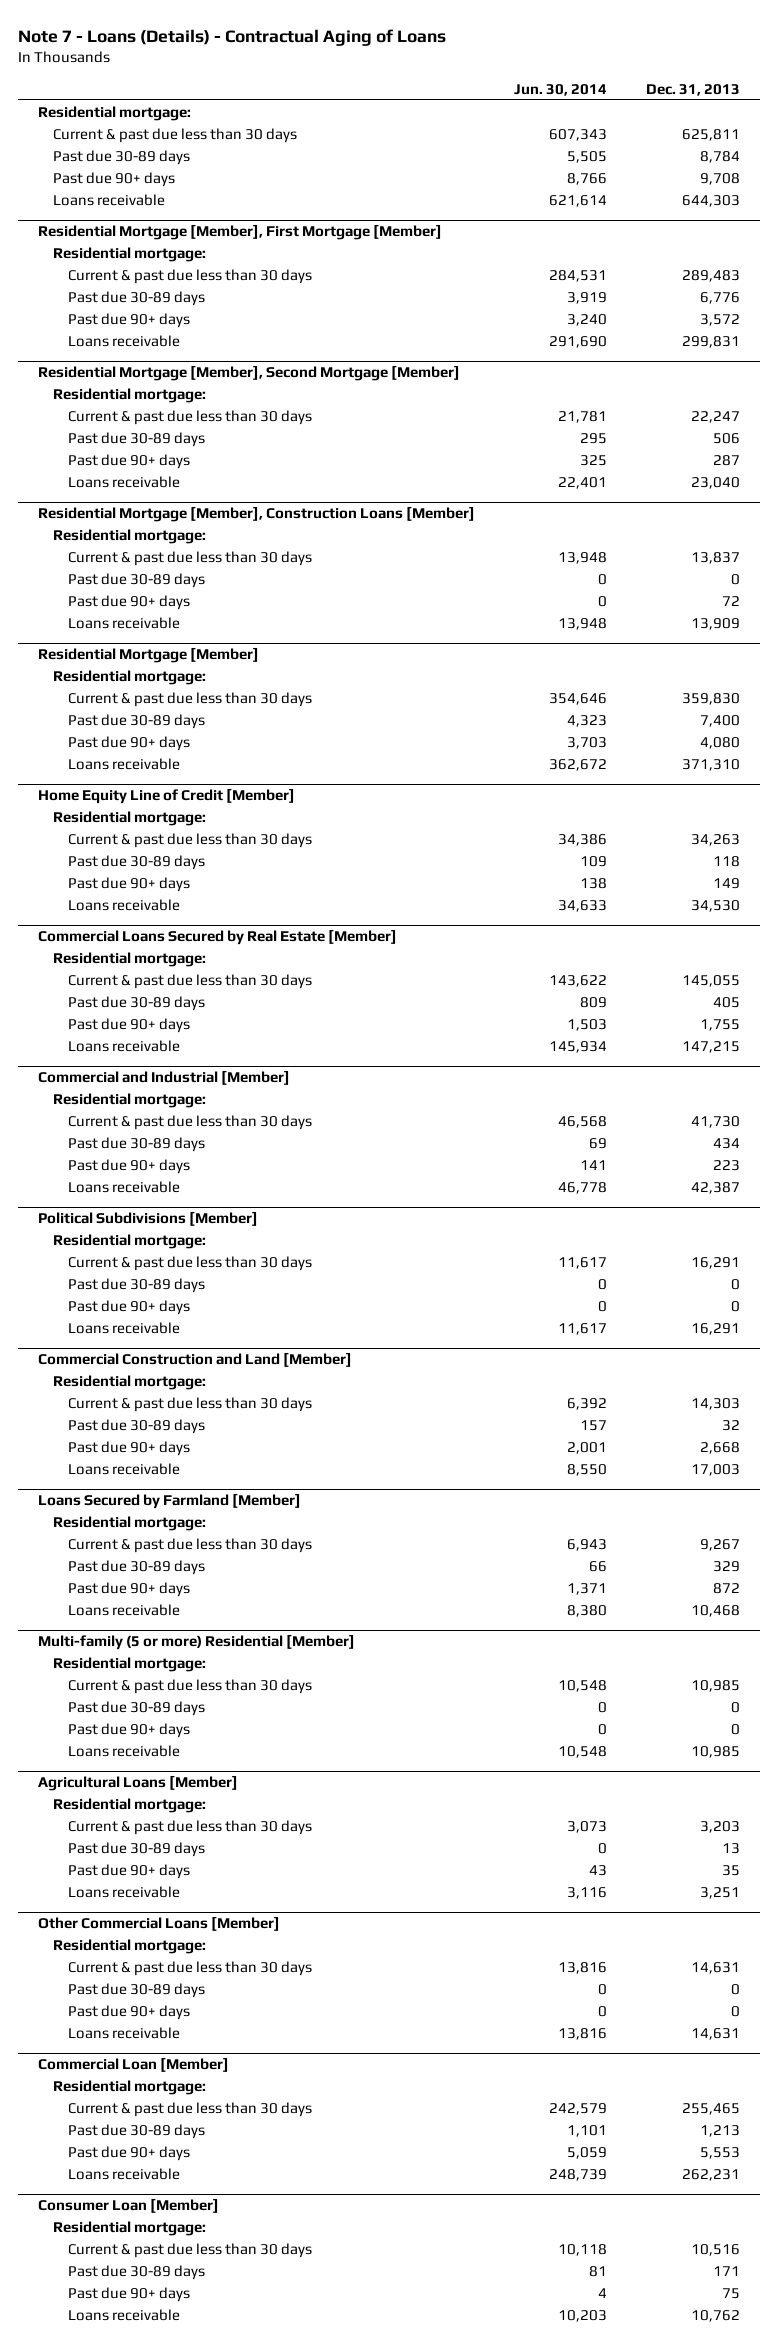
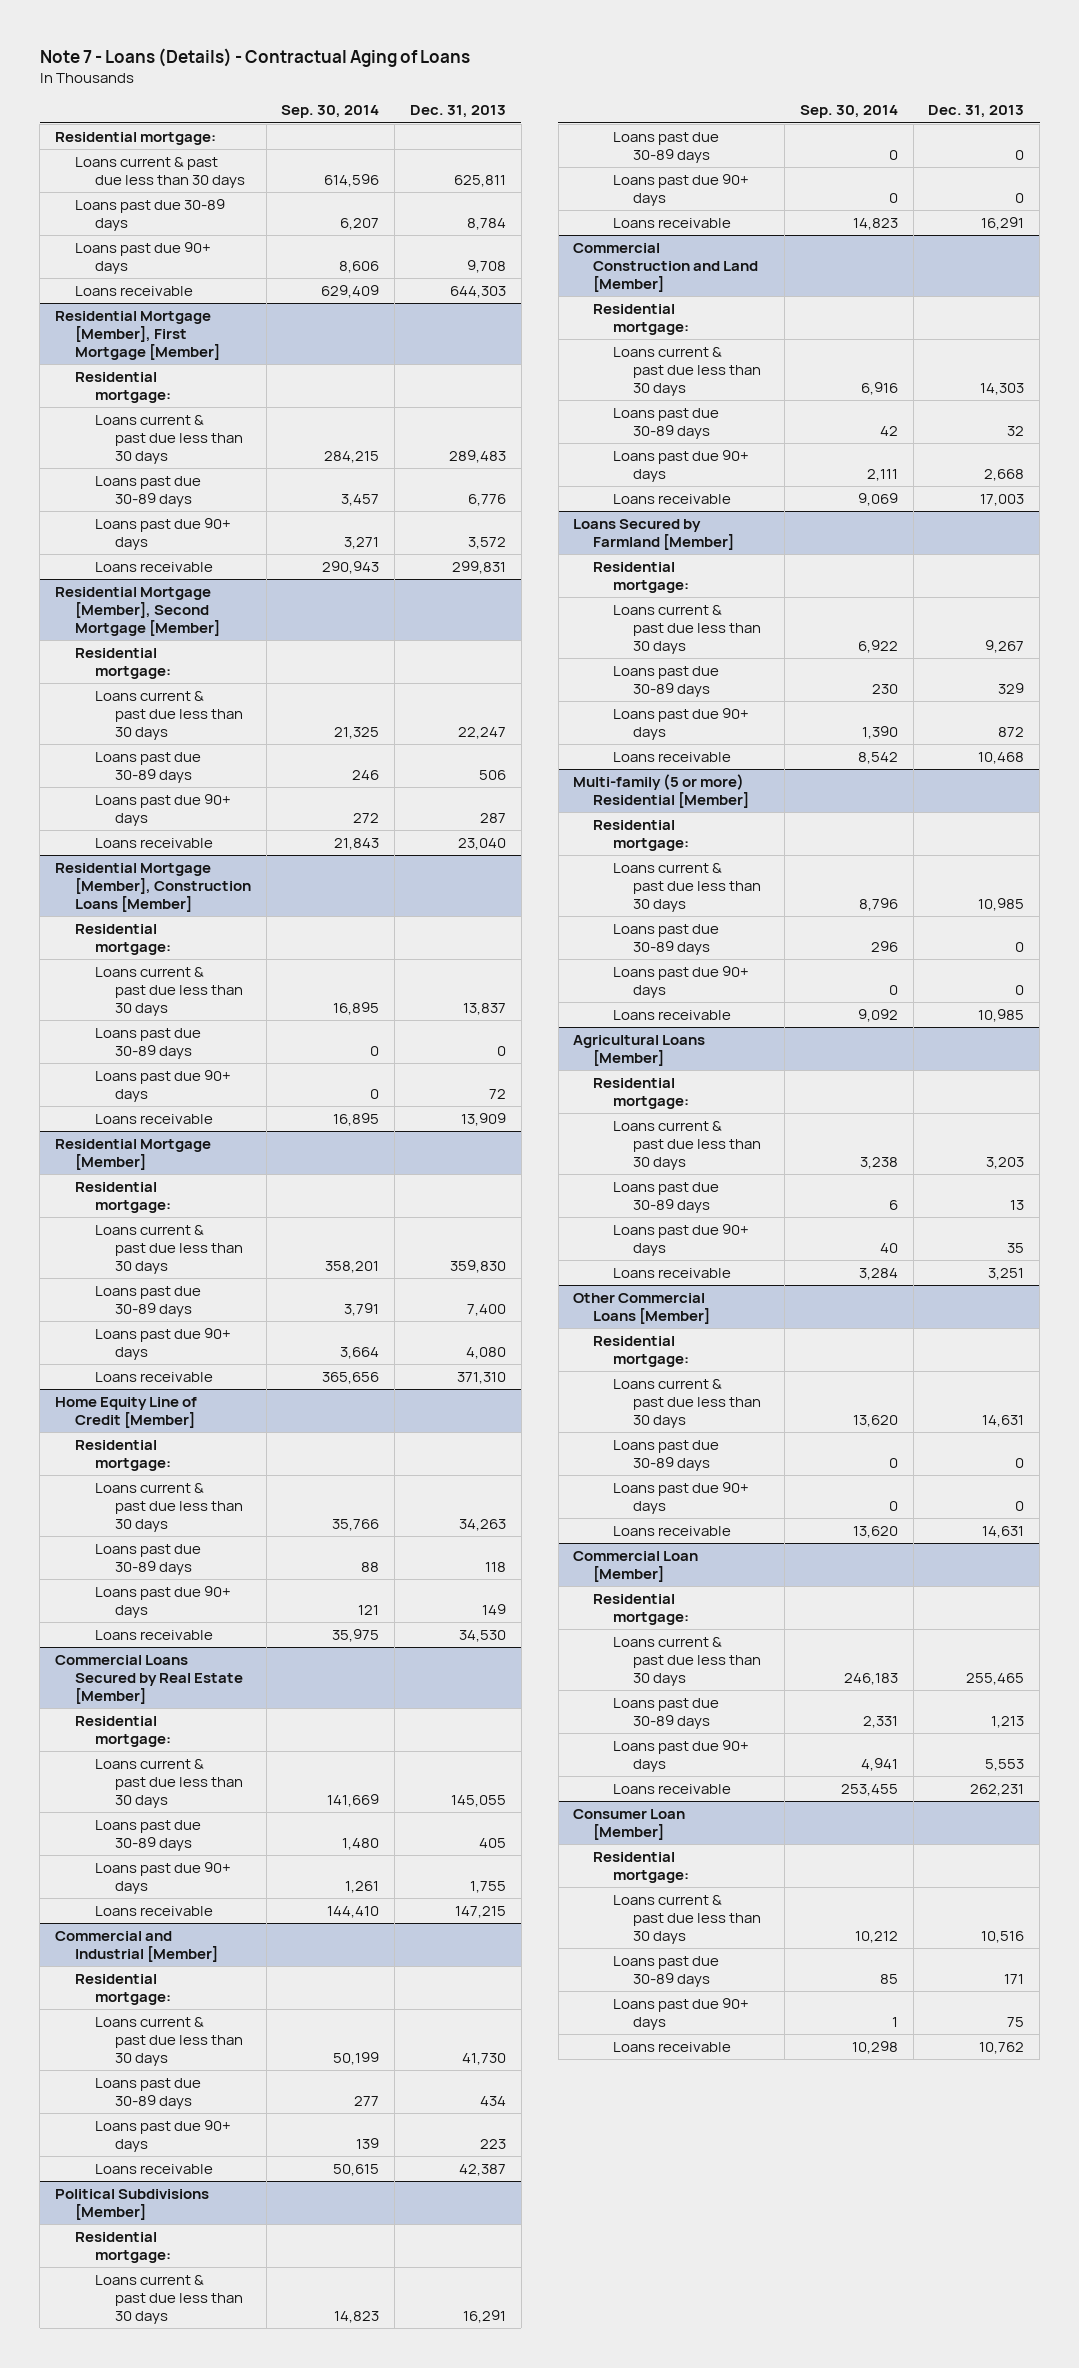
[513,83,607,96] Jun. 30, 2014 -> none
none -> [281,105,380,119] Sep. 30, 2014
[52,128,297,144] Current & past due less than 30 days -> [74,156,245,188] Loans current & past due less than 30 days
[52,150,190,166] Past due 30-89 days -> [74,198,225,231] Loans past due 30-89 days
[52,172,175,188] Past due 90+ days -> [74,241,211,274] Loans past due 90+ days
[68,269,313,285] Current & past due less than 30 days -> [94,414,243,464] Loans current & past due less than 30 days
[68,291,206,307] Past due 30-89 days -> [94,475,201,507] Loans past due 30-89 days
[68,313,191,329] Past due 90+ days -> [94,517,231,550] Loans past due 90+ days
[68,410,313,426] Current & past due less than 30 days -> [94,690,243,740] Loans current & past due less than 30 days
[68,432,206,448] Past due 30-89 days -> [94,751,201,783] Loans past due 30-89 days
[68,454,191,470] Past due 90+ days -> [94,793,231,826] Loans past due 90+ days
[68,551,313,567] Current & past due less than 30 days -> [94,966,243,1016] Loans current & past due less than 30 days
[68,573,206,589] Past due 30-89 days -> [94,1027,201,1059] Loans past due 30-89 days
[68,595,191,611] Past due 90+ days -> [94,1069,231,1102] Loans past due 90+ days
[68,692,313,708] Current & past due less than 30 days -> [94,1224,243,1274] Loans current & past due less than 30 days
[68,714,206,730] Past due 30-89 days -> [94,1285,201,1317] Loans past due 30-89 days
[68,736,191,752] Past due 90+ days -> [94,1327,231,1360] Loans past due 90+ days
[68,833,313,849] Current & past due less than 30 days -> [94,1482,243,1532] Loans current & past due less than 30 days
[68,855,206,871] Past due 30-89 days -> [94,1543,201,1575] Loans past due 30-89 days
[68,877,191,893] Past due 90+ days -> [94,1585,231,1618] Loans past due 90+ days
[68,974,313,990] Current & past due less than 30 days -> [94,1758,243,1808] Loans current & past due less than 30 days
[68,996,206,1012] Past due 30-89 days -> [94,1819,201,1851] Loans past due 30-89 days
[68,1018,191,1034] Past due 90+ days -> [94,1861,231,1894] Loans past due 90+ days
[68,1115,313,1131] Current & past due less than 30 days -> [94,2016,243,2066] Loans current & past due less than 30 days
[68,1137,206,1153] Past due 30-89 days -> [94,2077,201,2109] Loans past due 30-89 days
[68,1159,191,1175] Past due 90+ days -> [94,2119,231,2152] Loans past due 90+ days
[68,1256,313,1272] Current & past due less than 30 days -> [94,2274,243,2324] Loans current & past due less than 30 days
[68,1278,206,1294] Past due 30-89 days -> [613,131,720,163] Loans past due 30-89 days
[68,1300,191,1316] Past due 90+ days -> [613,173,750,206] Loans past due 90+ days
[68,1397,313,1413] Current & past due less than 30 days -> [613,346,762,396] Loans current & past due less than 30 days
[68,1419,206,1435] Past due 30-89 days -> [613,407,720,439] Loans past due 30-89 days
[68,1441,191,1457] Past due 90+ days -> [613,449,750,482] Loans past due 90+ days
[68,1538,313,1554] Current & past due less than 30 days -> [613,604,762,654] Loans current & past due less than 30 days
[68,1560,206,1576] Past due 30-89 days -> [613,665,720,697] Loans past due 30-89 days
[68,1582,191,1598] Past due 90+ days -> [613,707,750,740] Loans past due 90+ days
[68,1679,313,1695] Current & past due less than 30 days -> [613,862,762,912] Loans current & past due less than 30 days
[68,1701,206,1717] Past due 30-89 days -> [613,923,720,955] Loans past due 30-89 days
[68,1723,191,1739] Past due 90+ days -> [613,965,750,998] Loans past due 90+ days
[68,1820,313,1836] Current & past due less than 30 days -> [613,1120,762,1170] Loans current & past due less than 30 days
[68,1842,206,1858] Past due 30-89 days -> [613,1181,720,1213] Loans past due 30-89 days
[68,1864,191,1880] Past due 90+ days -> [613,1223,750,1256] Loans past due 90+ days
[68,1961,313,1977] Current & past due less than 30 days -> [613,1378,762,1428] Loans current & past due less than 30 days
[68,1983,206,1999] Past due 30-89 days -> [613,1439,720,1471] Loans past due 30-89 days
[68,2005,191,2021] Past due 90+ days -> [613,1481,750,1514] Loans past due 90+ days
[68,2102,313,2118] Current & past due less than 30 days -> [613,1636,762,1686] Loans current & past due less than 30 days
[68,2124,206,2140] Past due 30-89 days -> [613,1697,720,1729] Loans past due 30-89 days
[68,2146,191,2162] Past due 90+ days -> [613,1739,750,1772] Loans past due 90+ days
[68,2243,313,2259] Current & past due less than 30 days -> [613,1894,762,1944] Loans current & past due less than 30 days
[68,2265,206,2281] Past due 30-89 days -> [613,1955,720,1987] Loans past due 30-89 days
[68,2287,191,2303] Past due 90+ days -> [613,1997,750,2030] Loans past due 90+ days

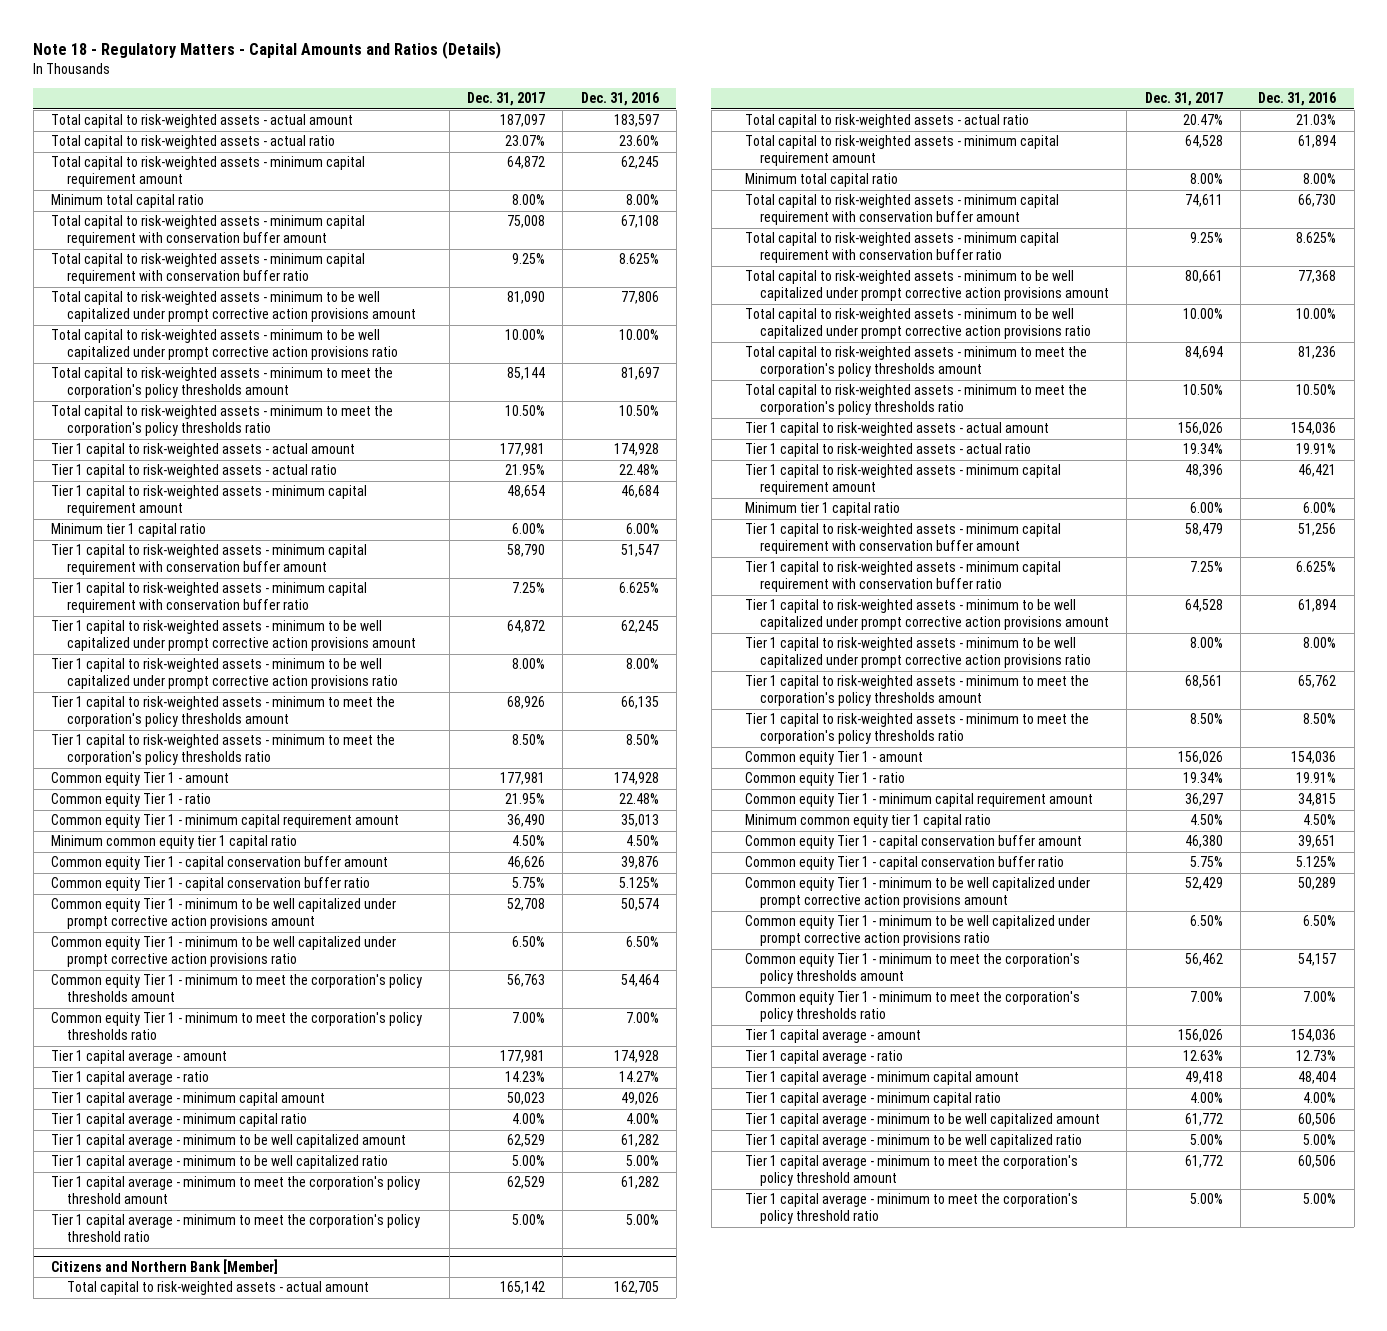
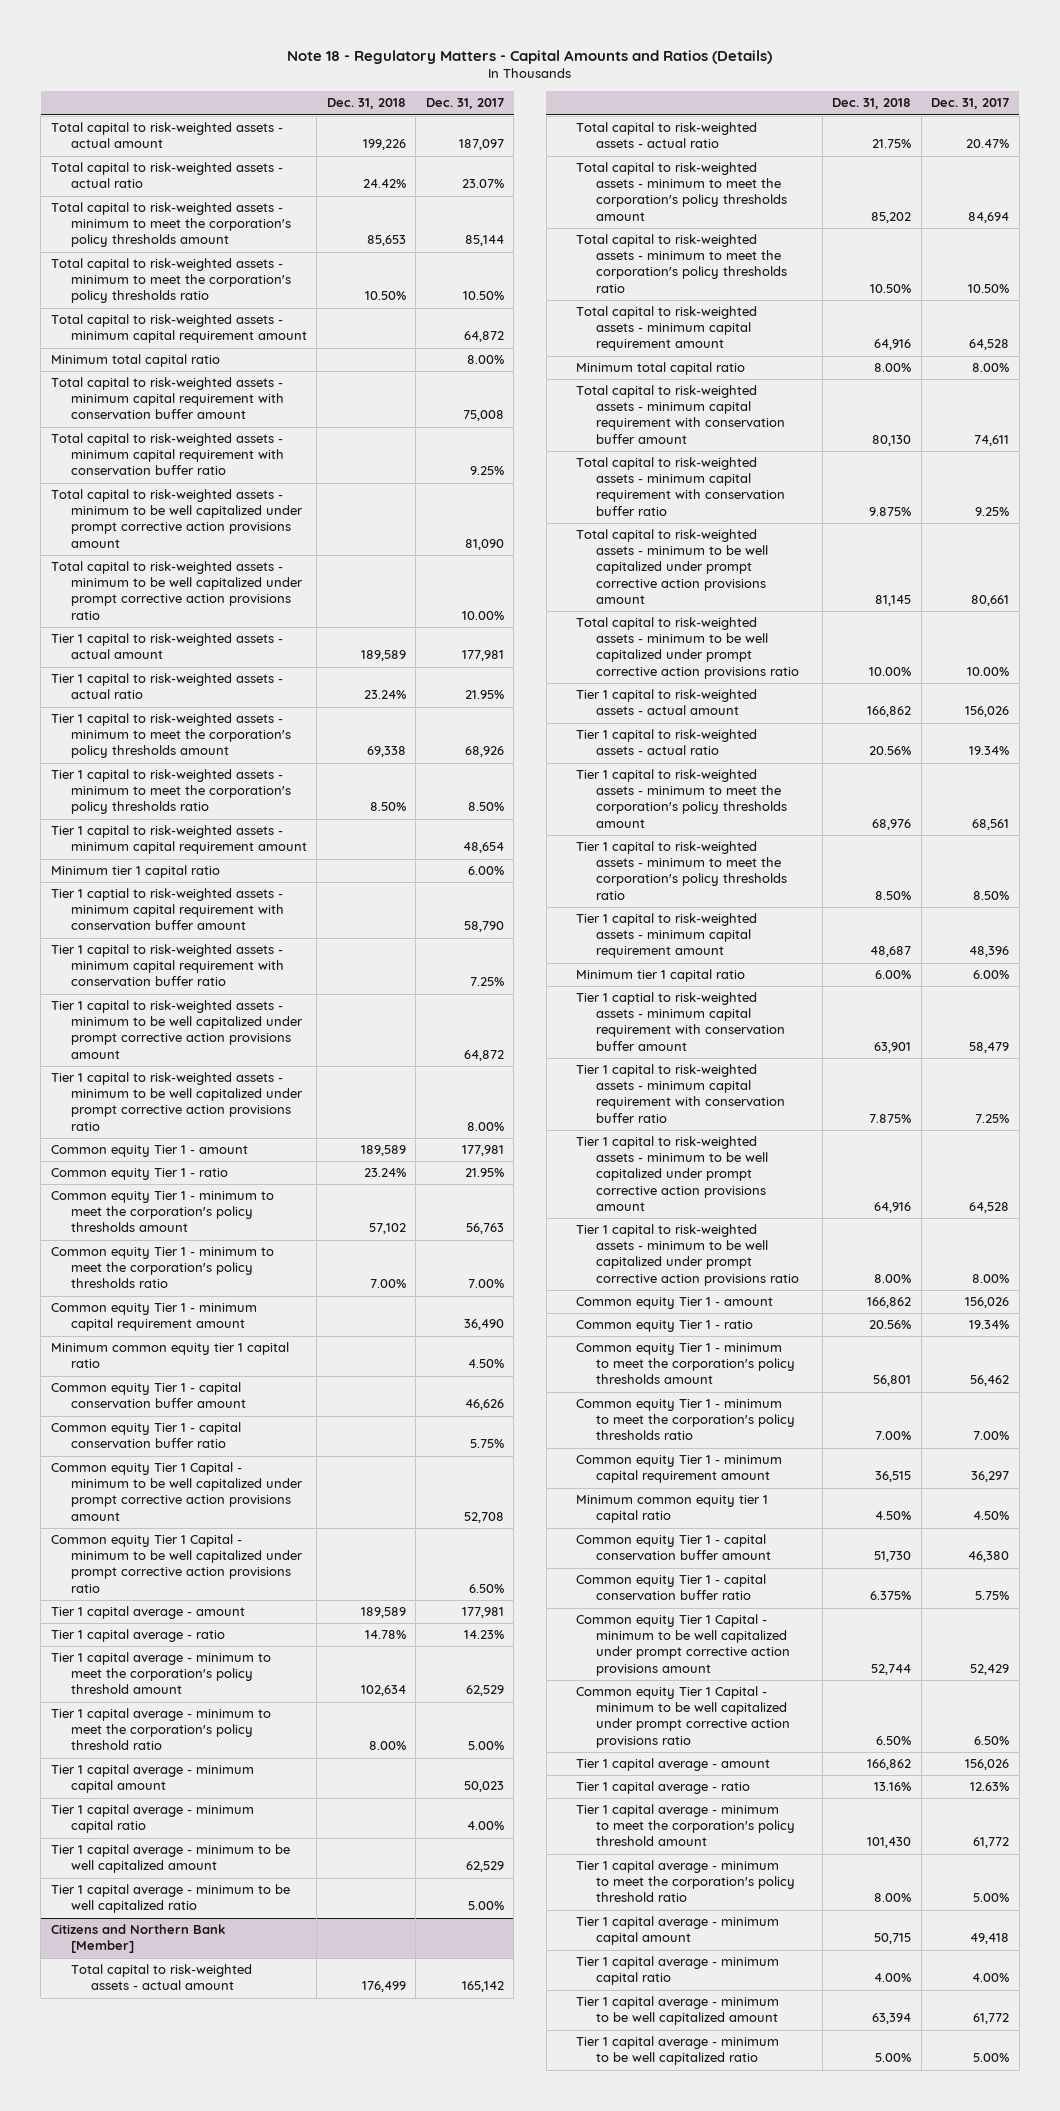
[580,92,659,107] Dec. 31, 2016 -> none
none -> [326,98,406,110] Dec. 31, 2018
[51,367,394,399] Total capital to risk-weighted assets - minimum to meet the corporation's policy thresholds amount -> [50,202,291,248] Total capital to risk-weighted assets - minimum to meet the corporation's policy thresholds amount
[51,405,394,437] Total capital to risk-weighted assets - minimum to meet the corporation's policy thresholds ratio -> [50,258,291,304] Total capital to risk-weighted assets - minimum to meet the corporation's policy thresholds ratio
[51,696,396,728] Tier 1 capital to risk-weighted assets - minimum to meet the corporation's policy thresholds amount -> [50,713,291,759] Tier 1 capital to risk-weighted assets - minimum to meet the corporation's policy thresholds amount
[51,734,396,766] Tier 1 capital to risk-weighted assets - minimum to meet the corporation's policy thresholds ratio -> [50,769,291,815] Tier 1 capital to risk-weighted assets - minimum to meet the corporation's policy thresholds ratio
[51,544,368,576] Tier 1 capital to risk-weighted assets - minimum capital requirement with conservation buffer amount -> [50,888,284,931] Tier 1 captial to risk-weighted assets - minimum capital requirement with conservation buffer amount
[51,974,423,1003] Common equity Tier 1 - minimum to meet the corporation's policy thresholds amount -> [50,1191,274,1233] Common equity Tier 1 - minimum to meet the corporation's policy thresholds amount
[51,1012,423,1041] Common equity Tier 1 - minimum to meet the corporation's policy thresholds ratio -> [50,1247,274,1289] Common equity Tier 1 - minimum to meet the corporation's policy thresholds ratio
[51,898,397,930] Common equity Tier 1 - minimum to be well capitalized under prompt corrective action provisions amount -> [50,1462,303,1521] Common equity Tier 1 Capital - minimum to be well capitalized under prompt corrective action provisions amount
[51,936,397,968] Common equity Tier 1 - minimum to be well capitalized under prompt corrective action provisions ratio -> [50,1534,303,1593] Common equity Tier 1 Capital - minimum to be well capitalized under prompt corrective action provisions ratio
[51,1176,421,1205] Tier 1 capital average - minimum to meet the corporation's policy threshold amount -> [50,1652,271,1695] Tier 1 capital average - minimum to meet the corporation's policy threshold amount
[51,1214,421,1243] Tier 1 capital average - minimum to meet the corporation's policy threshold ratio -> [50,1708,271,1751] Tier 1 capital average - minimum to meet the corporation's policy threshold ratio
[744,346,1087,378] Total capital to risk-weighted assets - minimum to meet the corporation's policy thresholds amount -> [576,162,788,221] Total capital to risk-weighted assets - minimum to meet the corporation's policy thresholds amount
[744,384,1087,416] Total capital to risk-weighted assets - minimum to meet the corporation's policy thresholds ratio -> [576,234,788,293] Total capital to risk-weighted assets - minimum to meet the corporation's policy thresholds ratio
[744,675,1089,707] Tier 1 capital to risk-weighted assets - minimum to meet the corporation's policy thresholds amount -> [576,769,788,828] Tier 1 capital to risk-weighted assets - minimum to meet the corporation's policy thresholds amount
[744,713,1089,745] Tier 1 capital to risk-weighted assets - minimum to meet the corporation's policy thresholds ratio -> [576,841,788,900] Tier 1 capital to risk-weighted assets - minimum to meet the corporation's policy thresholds ratio
[744,523,1061,555] Tier 1 capital to risk-weighted assets - minimum capital requirement with conservation buffer amount -> [576,992,786,1051] Tier 1 captial to risk-weighted assets - minimum capital requirement with conservation buffer amount
[744,953,1080,985] Common equity Tier 1 - minimum to meet the corporation's policy thresholds amount -> [576,1343,796,1385] Common equity Tier 1 - minimum to meet the corporation's policy thresholds amount
[744,991,1080,1023] Common equity Tier 1 - minimum to meet the corporation's policy thresholds ratio -> [576,1399,796,1441] Common equity Tier 1 - minimum to meet the corporation's policy thresholds ratio
[744,877,1090,909] Common equity Tier 1 - minimum to be well capitalized under prompt corrective action provisions amount -> [576,1614,791,1676] Common equity Tier 1 Capital - minimum to be well capitalized under prompt corrective action provisions amount
[744,915,1090,947] Common equity Tier 1 - minimum to be well capitalized under prompt corrective action provisions ratio -> [576,1686,791,1748] Common equity Tier 1 Capital - minimum to be well capitalized under prompt corrective action provisions ratio
[744,1155,1078,1187] Tier 1 capital average - minimum to meet the corporation's policy threshold amount -> [576,1804,796,1847] Tier 1 capital average - minimum to meet the corporation's policy threshold amount
[744,1193,1078,1225] Tier 1 capital average - minimum to meet the corporation's policy threshold ratio -> [576,1860,796,1903] Tier 1 capital average - minimum to meet the corporation's policy threshold ratio

